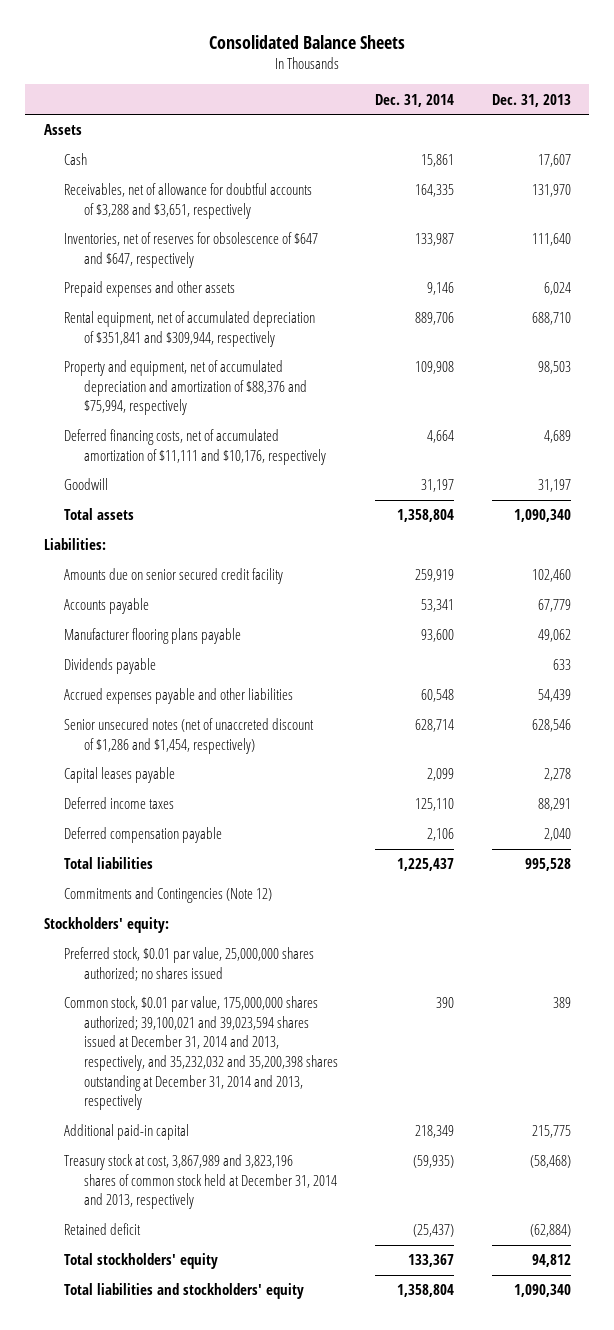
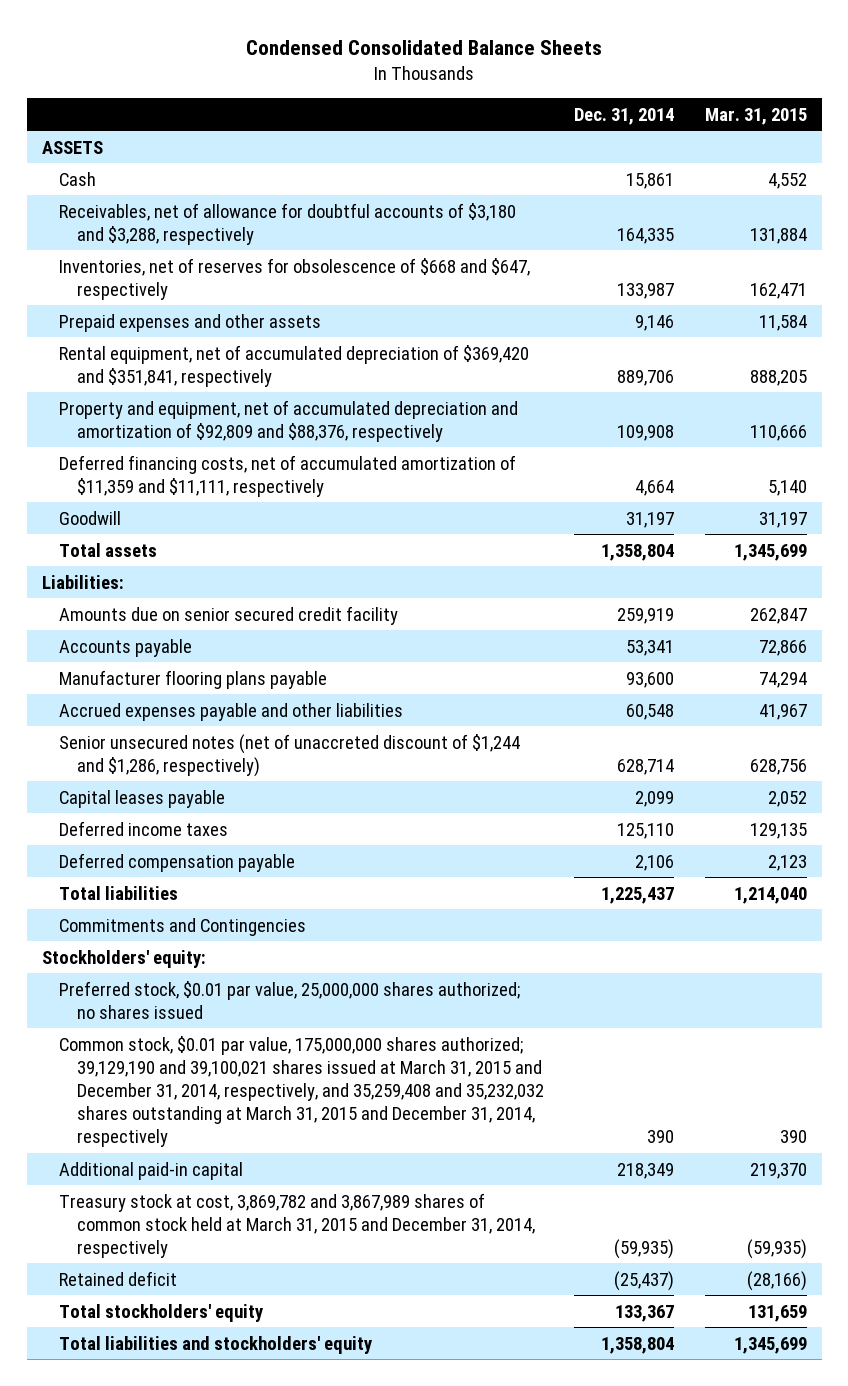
[209,34,406,49] Consolidated Balance Sheets -> [246,40,603,56] Condensed Consolidated Balance Sheets
[491,93,571,107] Dec. 31, 2013 -> none
none -> [704,107,807,125] Mar. 31, 2015
[43,124,82,136] Assets -> [41,140,103,154] ASSETS
[63,183,312,219] Receivables, net of allowance for doubtful accounts of $3,288 and $3,651, respectively -> [59,202,517,245] Receivables, net of allowance for doubtful accounts of $3,180 and $3,288, respectively
[63,232,318,268] Inventories, net of reserves for obsolescence of $647 and $647, respectively -> [59,257,531,300] Inventories, net of reserves for obsolescence of $668 and $647, respectively
[63,311,315,347] Rental equipment, net of accumulated depreciation of $351,841 and $309,944, respectively -> [59,344,530,387] Rental equipment, net of accumulated depreciation of $369,420 and $351,841, respectively
[63,360,308,416] Property and equipment, net of accumulated depreciation and amortization of $88,376 and $75,994, respectively -> [59,399,519,442] Property and equipment, net of accumulated depreciation and amortization of $92,809 and $88,376, respectively
[63,429,327,465] Deferred financing costs, net of accumulated amortization of $11,111 and $10,176, respectively -> [59,454,517,497] Deferred financing costs, net of accumulated amortization of $11,359 and $11,111, respectively
[63,658,156,675] Dividends payable -> none
[63,718,314,754] Senior unsecured notes (net of unaccreted discount of $1,286 and $1,454, respectively) -> [59,733,521,777] Senior unsecured notes (net of unaccreted discount of $1,244 and $1,286, respectively)
[63,887,272,904] Commitments and Contingencies (Note 12) -> [59,917,307,936] Commitments and Contingencies
[63,996,339,1111] Common stock, $0.01 par value, 175,000,000 shares authorized; 39,100,021 and 39,023,594 shares issued at December 31, 2014 and 2013, respectively, and 35,232,032 and 35,200,398 shares outstanding at December 31, 2014 and 2013, respectively -> [59,1035,544,1147] Common stock, $0.01 par value, 175,000,000 shares authorized; 39,129,190 and 39,100,021 shares issued at March 31, 2015 and December 31, 2014, respectively, and 35,259,408 and 35,232,032 shares outstanding at March 31, 2015 and December 31, 2014, respectively
[63,1154,338,1210] Treasury stock at cost, 3,867,989 and 3,823,196 shares of common stock held at December 31, 2014 and 2013, respectively -> [59,1192,535,1258] Treasury stock at cost, 3,869,782 and 3,867,989 shares of common stock held at March 31, 2015 and December 31, 2014, respectively

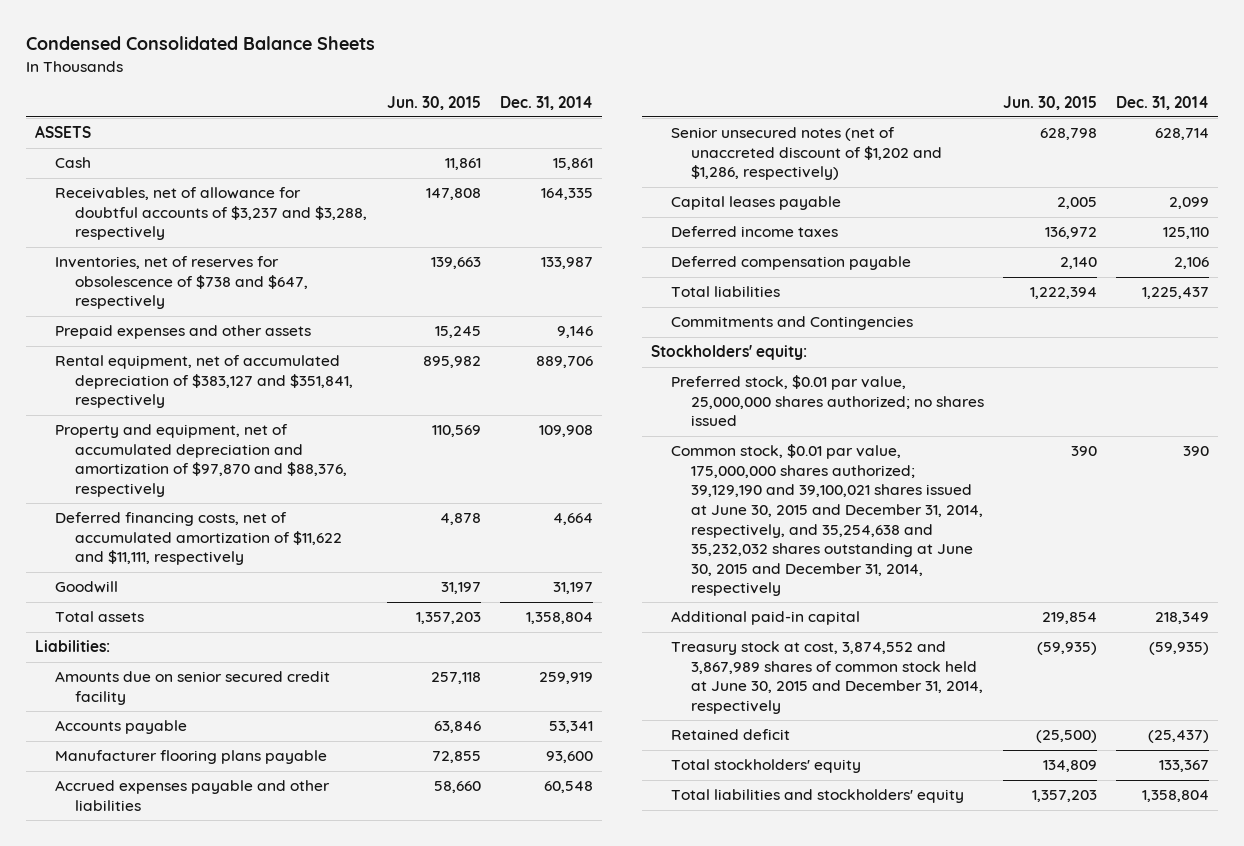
[704,107,807,125] Mar. 31, 2015 -> none
none -> [387,95,482,110] Jun. 30, 2015
[59,202,517,245] Receivables, net of allowance for doubtful accounts of $3,180 and $3,288, respectively -> [55,187,368,241] Receivables, net of allowance for doubtful accounts of $3,237 and $3,288, respectively
[59,257,531,300] Inventories, net of reserves for obsolescence of $668 and $647, respectively -> [55,256,309,310] Inventories, net of reserves for obsolescence of $738 and $647, respectively
[59,344,530,387] Rental equipment, net of accumulated depreciation of $369,420 and $351,841, respectively -> [55,355,354,409] Rental equipment, net of accumulated depreciation of $383,127 and $351,841, respectively
[59,399,519,442] Property and equipment, net of accumulated depreciation and amortization of $92,809 and $88,376, respectively -> [55,424,348,497] Property and equipment, net of accumulated depreciation and amortization of $97,870 and $88,376, respectively
[59,454,517,497] Deferred financing costs, net of accumulated amortization of $11,359 and $11,111, respectively -> [55,512,343,566] Deferred financing costs, net of accumulated amortization of $11,622 and $11,111, respectively
[59,733,521,777] Senior unsecured notes (net of unaccreted discount of $1,244 and $1,286, respectively) -> [670,127,942,181] Senior unsecured notes (net of unaccreted discount of $1,202 and $1,286, respectively)
[59,1035,544,1147] Common stock, $0.01 par value, 175,000,000 shares authorized; 39,129,190 and 39,100,021 shares issued at March 31, 2015 and December 31, 2014, respectively, and 35,259,408 and 35,232,032 shares outstanding at March 31, 2015 and December 31, 2014, respectively -> [670,444,983,597] Common stock, $0.01 par value, 175,000,000 shares authorized; 39,129,190 and 39,100,021 shares issued at June 30, 2015 and December 31, 2014, respectively, and 35,254,638 and 35,232,032 shares outstanding at June 30, 2015 and December 31, 2014, respectively
[59,1192,535,1258] Treasury stock at cost, 3,869,782 and 3,867,989 shares of common stock held at March 31, 2015 and December 31, 2014, respectively -> [670,641,983,714] Treasury stock at cost, 3,874,552 and 3,867,989 shares of common stock held at June 30, 2015 and December 31, 2014, respectively

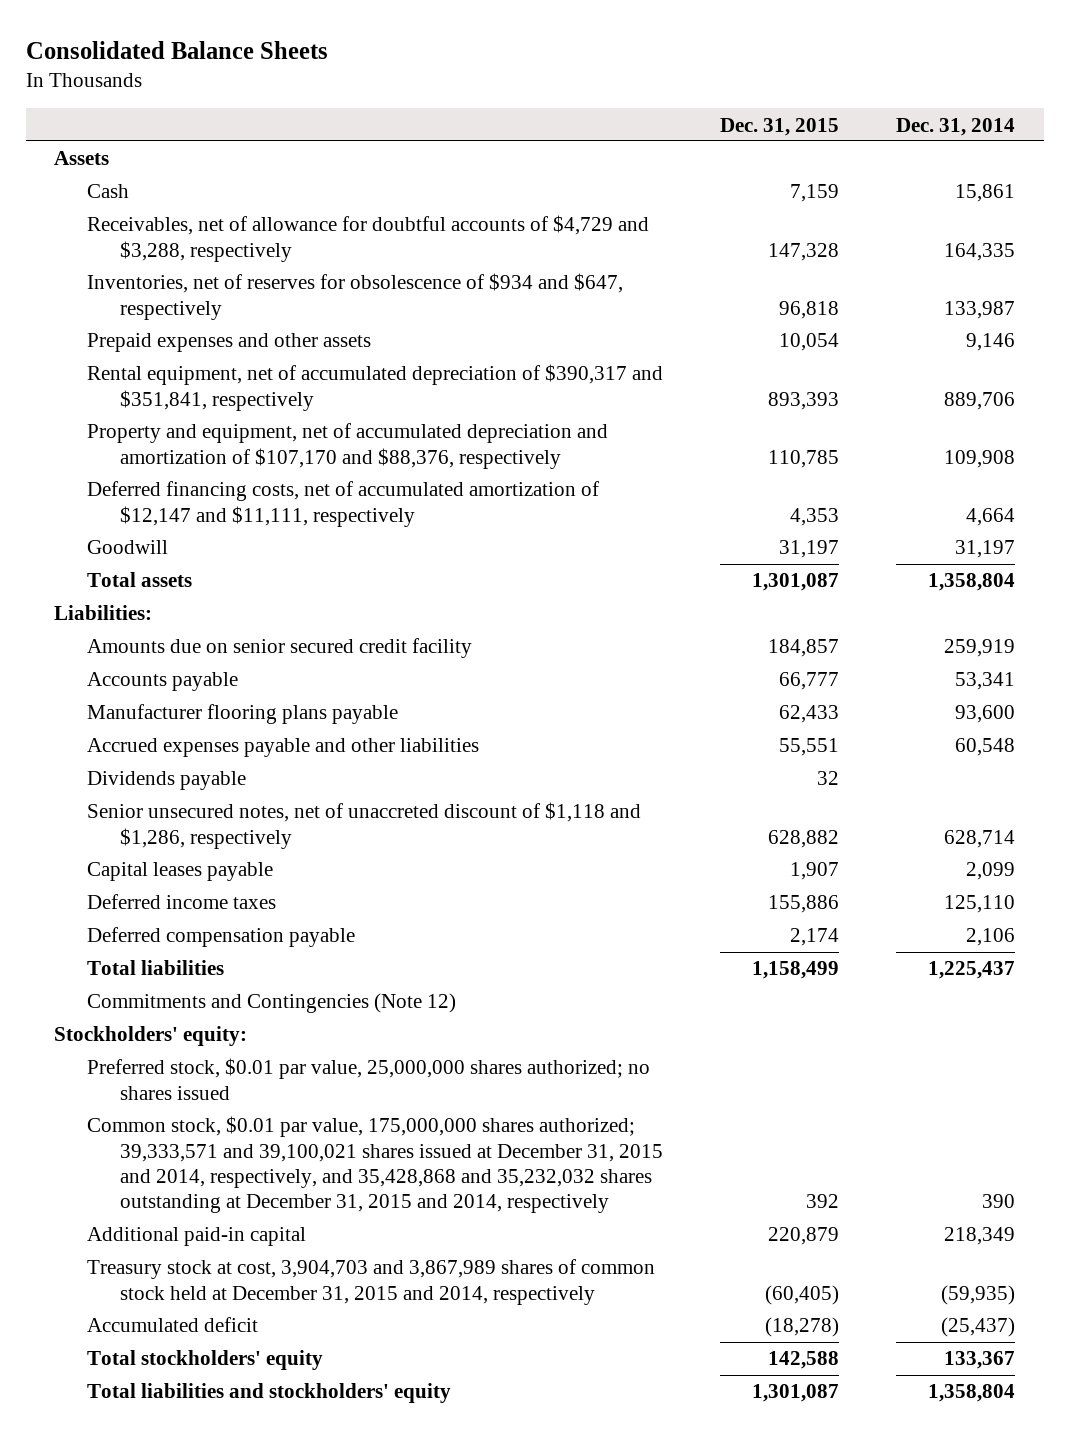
[26,36,376,51] Condensed Consolidated Balance Sheets -> [25,40,328,59] Consolidated Balance Sheets
[387,95,482,110] Jun. 30, 2015 -> none
none -> [720,117,840,136] Dec. 31, 2015
[35,125,92,139] ASSETS -> [54,151,110,166] Assets
[55,187,368,241] Receivables, net of allowance for doubtful accounts of $3,237 and $3,288, respectively -> [87,215,650,262] Receivables, net of allowance for doubtful accounts of $4,729 and $3,288, respectively
[55,256,309,310] Inventories, net of reserves for obsolescence of $738 and $647, respectively -> [87,273,624,320] Inventories, net of reserves for obsolescence of $934 and $647, respectively
[55,355,354,409] Rental equipment, net of accumulated depreciation of $383,127 and $351,841, respectively -> [87,364,664,411] Rental equipment, net of accumulated depreciation of $390,317 and $351,841, respectively
[55,424,348,497] Property and equipment, net of accumulated depreciation and amortization of $97,870 and $88,376, respectively -> [87,423,609,469] Property and equipment, net of accumulated depreciation and amortization of $107,170 and $88,376, respectively
[55,512,343,566] Deferred financing costs, net of accumulated amortization of $11,622 and $11,111, respectively -> [87,481,600,527] Deferred financing costs, net of accumulated amortization of $12,147 and $11,111, respectively
none -> [87,771,247,791] Dividends payable
[670,127,942,181] Senior unsecured notes (net of unaccreted discount of $1,202 and $1,286, respectively) -> [87,802,642,849] Senior unsecured notes, net of unaccreted discount of $1,118 and $1,286, respectively
[670,316,913,331] Commitments and Contingencies -> [87,993,457,1014] Commitments and Contingencies (Note 12)
[670,444,983,597] Common stock, $0.01 par value, 175,000,000 shares authorized; 39,129,190 and 39,100,021 shares issued at June 30, 2015 and December 31, 2014, respectively, and 35,254,638 and 35,232,032 shares outstanding at June 30, 2015 and December 31, 2014, respectively -> [87,1116,663,1214] Common stock, $0.01 par value, 175,000,000 shares authorized; 39,333,571 and 39,100,021 shares issued at December 31, 2015 and 2014, respectively, and 35,428,868 and 35,232,032 shares outstanding at December 31, 2015 and 2014, respectively
[670,641,983,714] Treasury stock at cost, 3,874,552 and 3,867,989 shares of common stock held at June 30, 2015 and December 31, 2014, respectively -> [87,1259,656,1305] Treasury stock at cost, 3,904,703 and 3,867,989 shares of common stock held at December 31, 2015 and 2014, respectively
[670,729,790,741] Retained deficit -> [87,1317,259,1333] Accumulated deficit

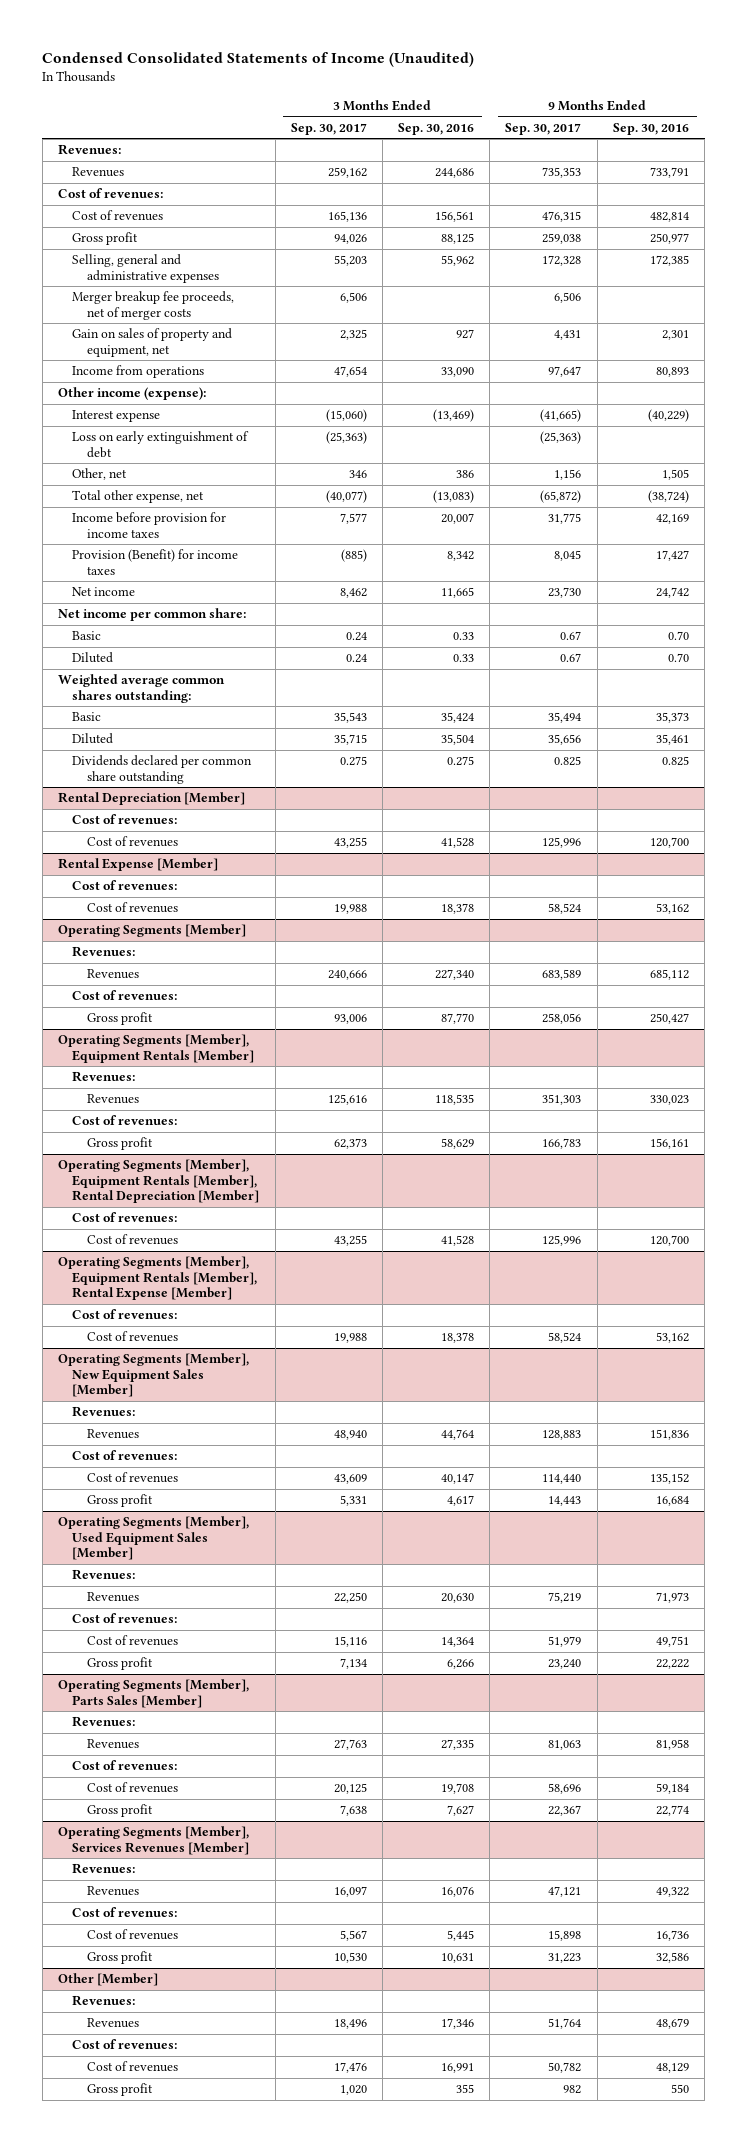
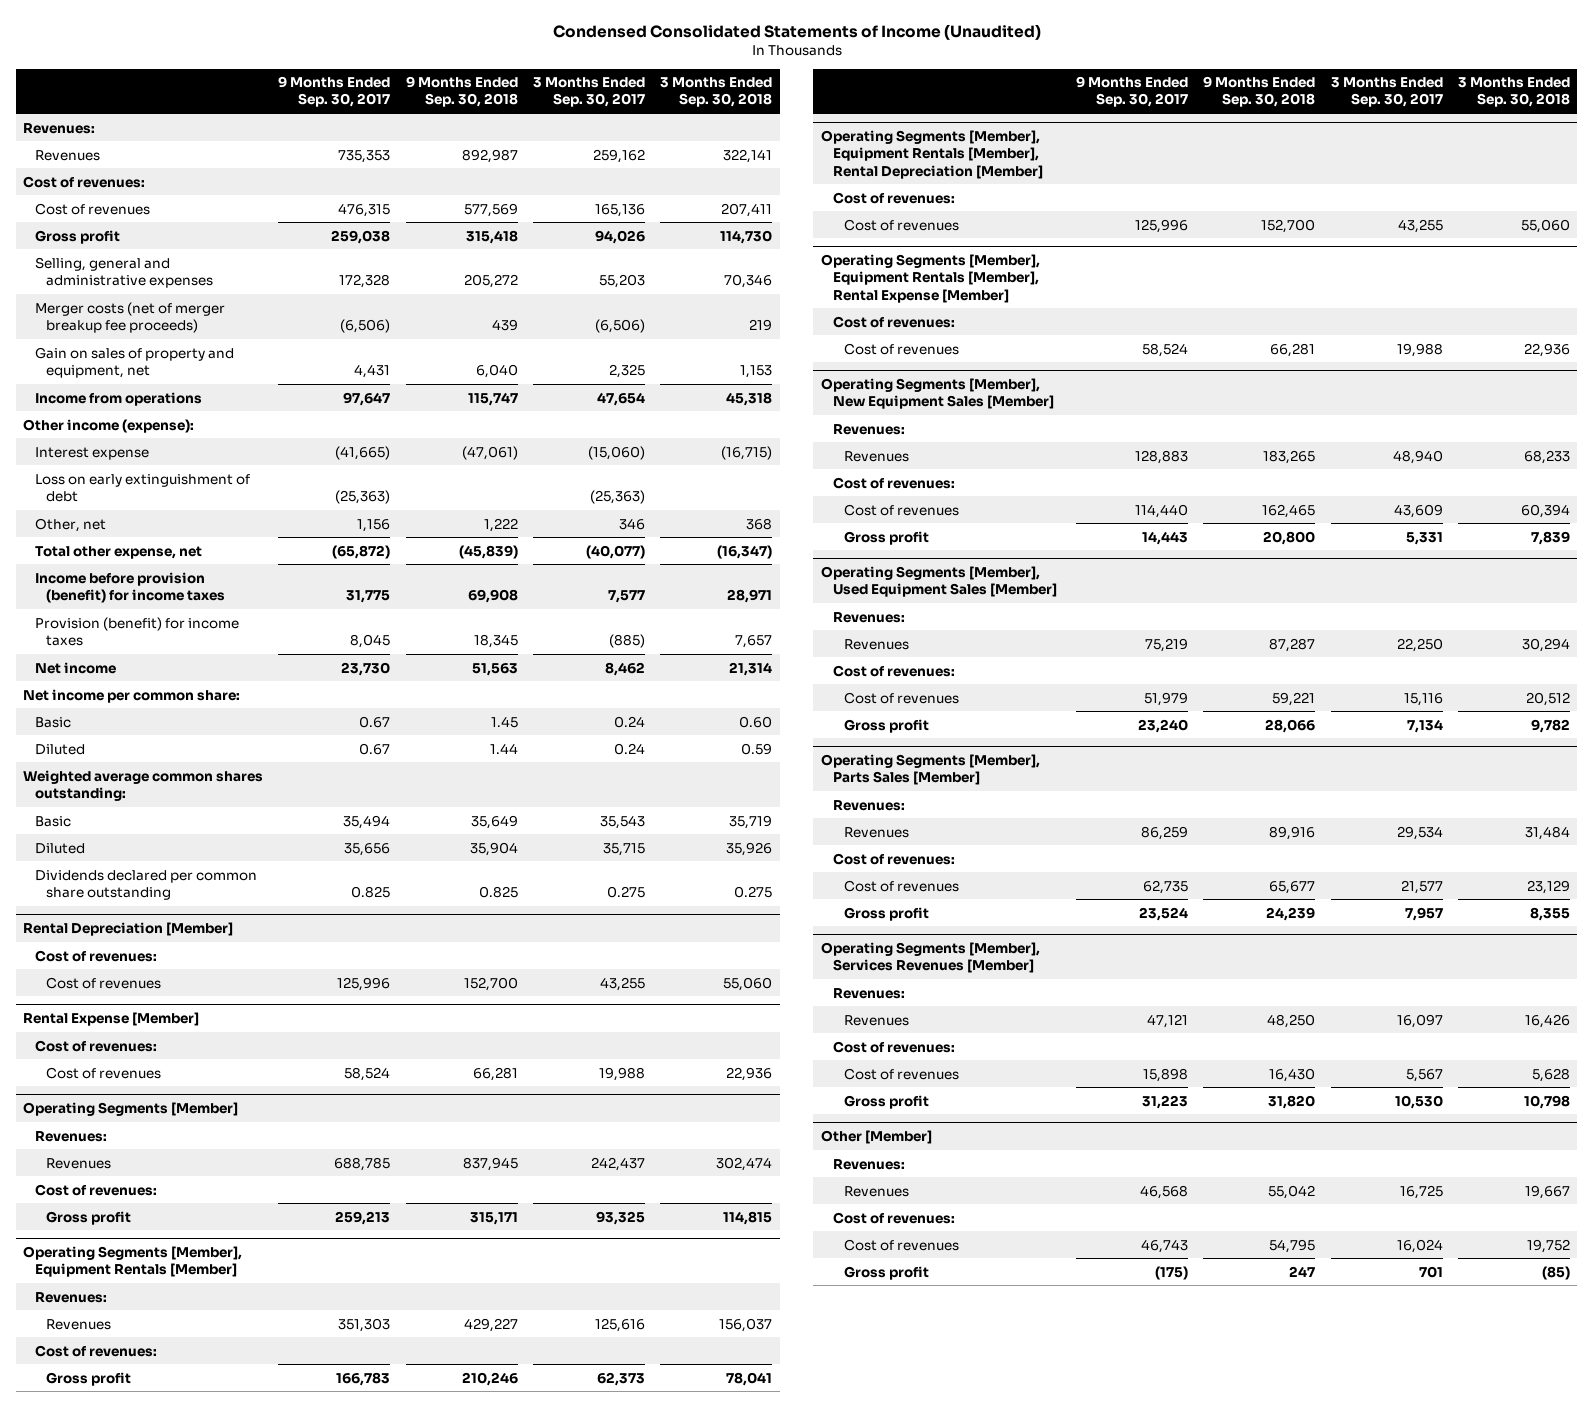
[398,122,475,135] Sep. 30, 2016 -> none
[612,122,689,135] Sep. 30, 2016 -> none
none -> [405,76,518,108] 9 Months Ended Sep. 30, 2018
none -> [660,77,773,108] 3 Months Ended Sep. 30, 2018
[72,291,235,320] Merger breakup fee proceeds, net of merger costs -> [34,301,225,333] Merger costs (net of merger breakup fee proceeds)
[339,292,367,304] 6,506 -> [594,318,645,333] (6,506)
[554,292,582,304] 6,506 -> [340,318,391,333] (6,506)
[72,512,227,538] Income before provision for income taxes -> [34,571,226,603] Income before provision (benefit) for income taxes
[72,549,239,575] Provision (Benefit) for income taxes -> [34,616,239,646] Provision (benefit) for income taxes
[327,970,367,981] 240,666 -> [590,1156,645,1171] 242,437
[542,969,582,981] 683,589 -> [334,1156,391,1171] 688,785
[333,1014,367,1025] 93,006 -> [595,1210,645,1225] 93,325
[542,1013,582,1025] 258,056 -> [335,1210,391,1225] 259,213
[333,1739,367,1751] 27,763 -> [1396,825,1443,840] 29,534
[548,1740,582,1751] 81,063 -> [1141,825,1189,840] 86,259
[333,1783,367,1795] 20,125 -> [1400,879,1443,894] 21,577
[548,1783,582,1795] 58,696 -> [1143,879,1189,894] 62,735
[339,1805,367,1817] 7,638 -> [1404,906,1443,921] 7,957
[548,1805,582,1817] 22,367 -> [1139,906,1189,921] 23,524
[333,2019,367,2030] 18,496 -> [1399,1184,1443,1199] 16,725
[548,2018,582,2030] 51,764 -> [1140,1184,1189,1199] 46,568
[333,2062,367,2074] 17,476 -> [1396,1238,1443,1253] 16,024
[548,2062,582,2074] 50,782 -> [1141,1238,1189,1253] 46,743
[339,2085,367,2096] 1,020 -> [1418,1265,1443,1278] 701
[563,2085,582,2095] 982 -> [1155,1265,1189,1280] (175)

